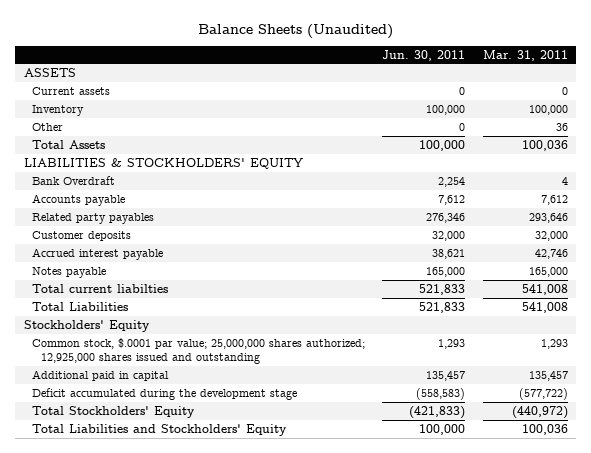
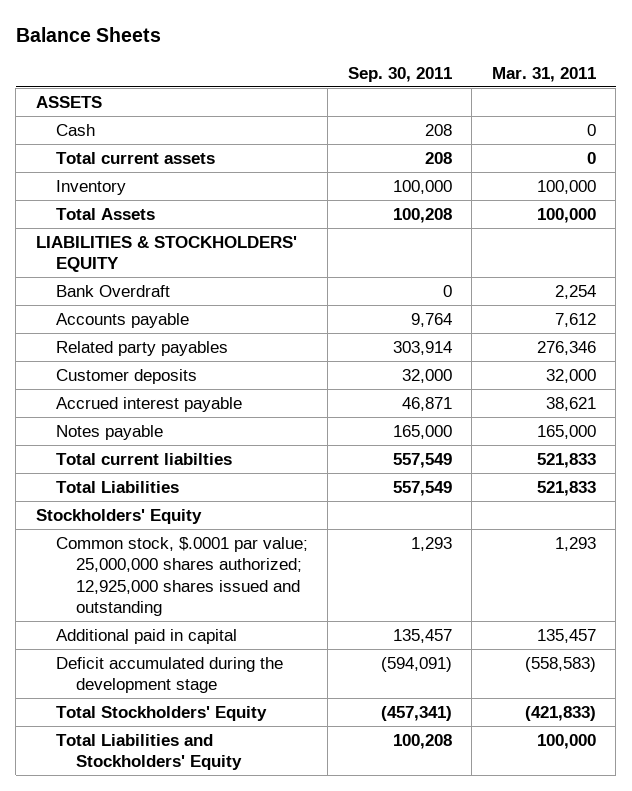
[197,23,393,39] Balance Sheets (Unaudited) -> [15,27,161,43] Balance Sheets
[382,49,466,61] Jun. 30, 2011 -> none
none -> [347,66,452,82] Sep. 30, 2011
none -> [55,123,95,136] Cash
[32,87,111,96] Current assets -> [55,151,215,164] Total current assets
[32,123,64,132] Other -> none
[521,140,568,152] 100,036 -> [536,207,596,223] 100,000
[561,177,568,186] 4 -> [554,284,596,299] 2,254
[528,213,568,224] 293,646 -> [536,340,596,355] 276,346
[534,249,568,260] 42,746 -> [545,396,596,411] 38,621
[521,284,568,296] 541,008 -> [536,452,596,468] 521,833
[521,302,568,314] 541,008 -> [536,480,596,496] 521,833
[518,388,568,401] (577,722) -> [524,656,596,672] (558,583)
[511,406,568,420] (440,972) -> [524,705,596,721] (421,833)
[521,424,568,436] 100,036 -> [536,733,596,749] 100,000

